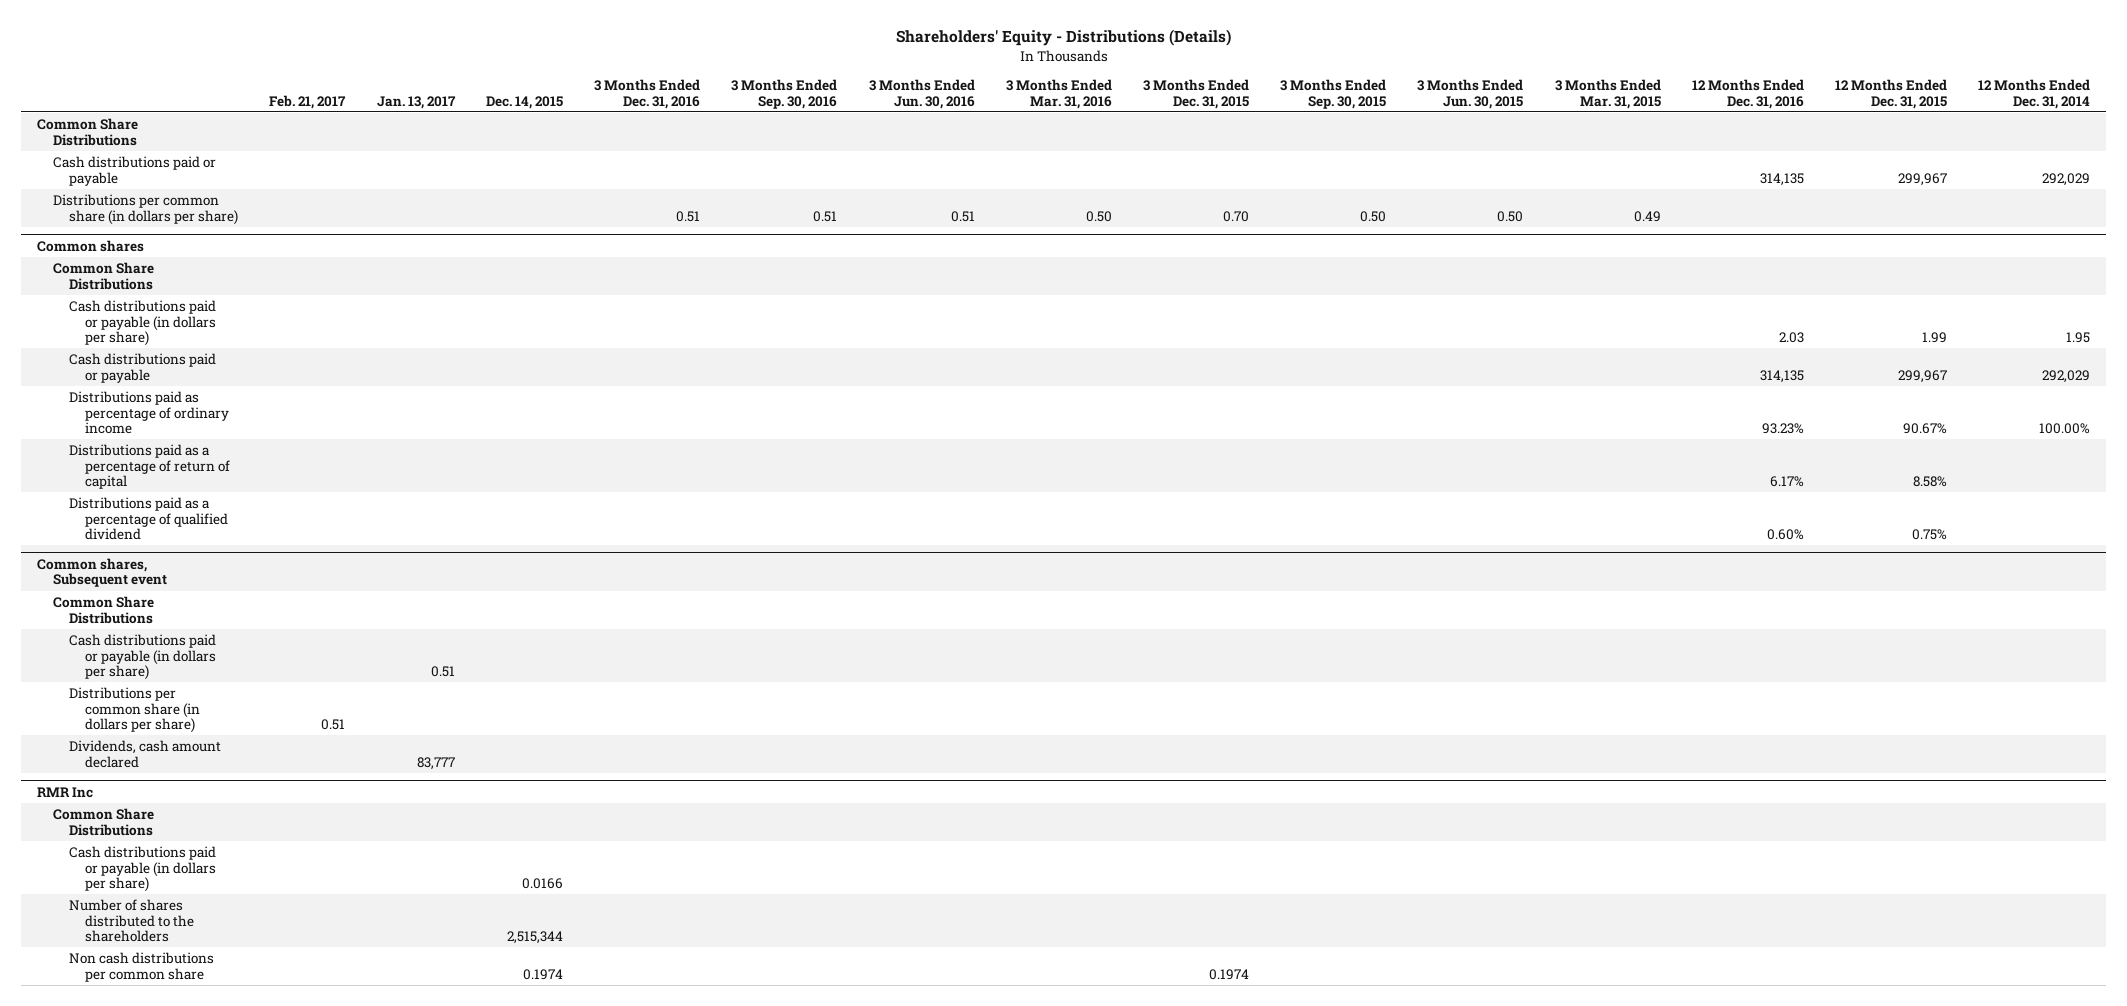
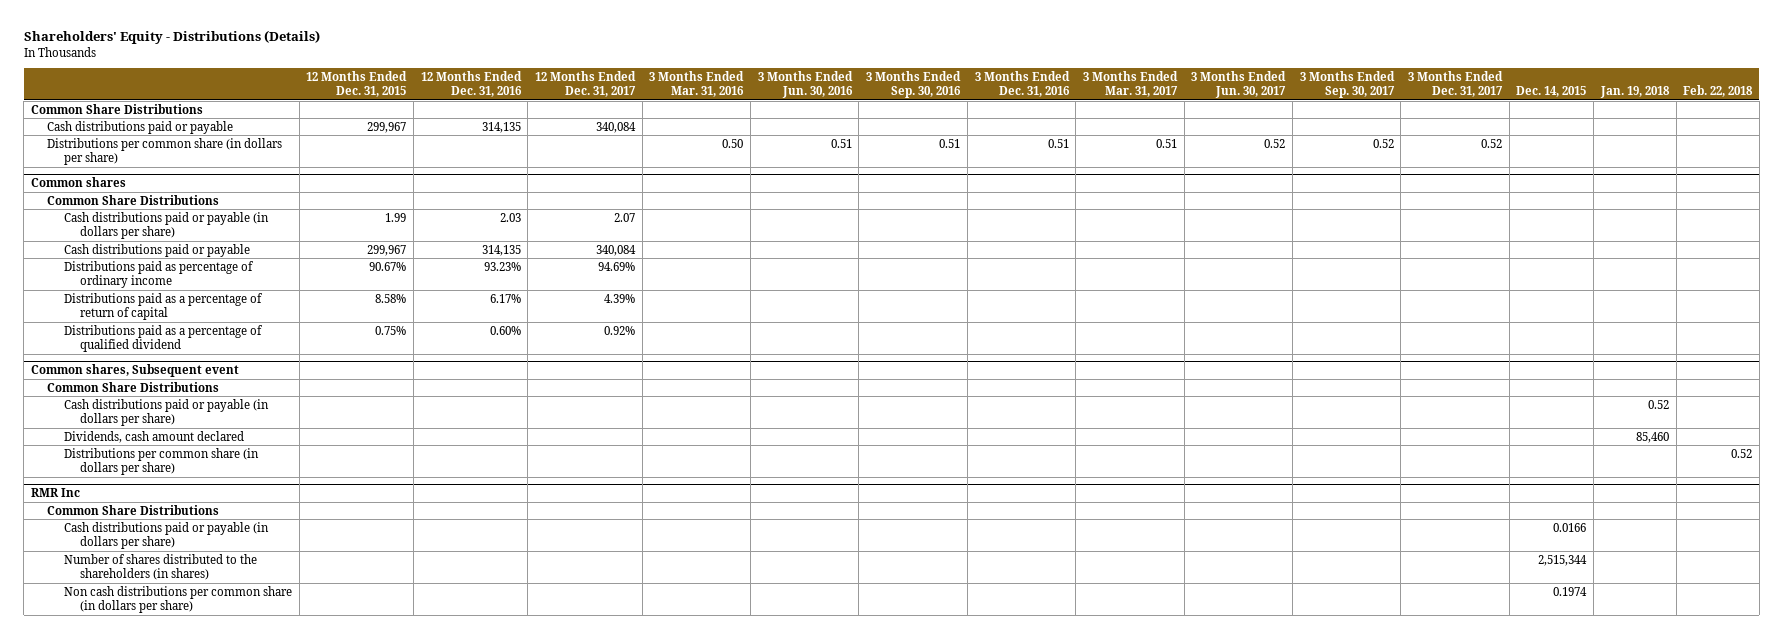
[269,94,347,109] Feb. 21, 2017 -> none
[376,95,456,109] Jan. 13, 2017 -> none
[1142,79,1249,109] 3 Months Ended Dec. 31, 2015 -> none
[1280,79,1387,109] 3 Months Ended Sep. 30, 2015 -> none
[1417,79,1524,109] 3 Months Ended Jun. 30, 2015 -> none
[1554,79,1661,109] 3 Months Ended Mar. 31, 2015 -> none
[1978,79,2091,109] 12 Months Ended Dec. 31, 2014 -> none
none -> [535,70,637,97] 12 Months Ended Dec. 31, 2017
none -> [1082,70,1178,97] 3 Months Ended Mar. 31, 2017
none -> [1191,70,1287,98] 3 Months Ended Jun. 30, 2017
none -> [1299,70,1395,98] 3 Months Ended Sep. 30, 2017
none -> [1408,70,1504,97] 3 Months Ended Dec. 31, 2017
none -> [1599,85,1670,98] Jan. 19, 2018
none -> [1683,84,1754,97] Feb. 22, 2018
[69,686,201,734] Distributions per common share (in dollars per share) -> [63,447,259,476] Distributions per common share (in dollars per share)
[69,898,195,943] Number of shares distributed to the shareholders -> [63,553,257,581] Number of shares distributed to the shareholders (in shares)
[69,951,215,982] Non cash distributions per common share -> [63,585,292,614] Non cash distributions per common share (in dollars per share)

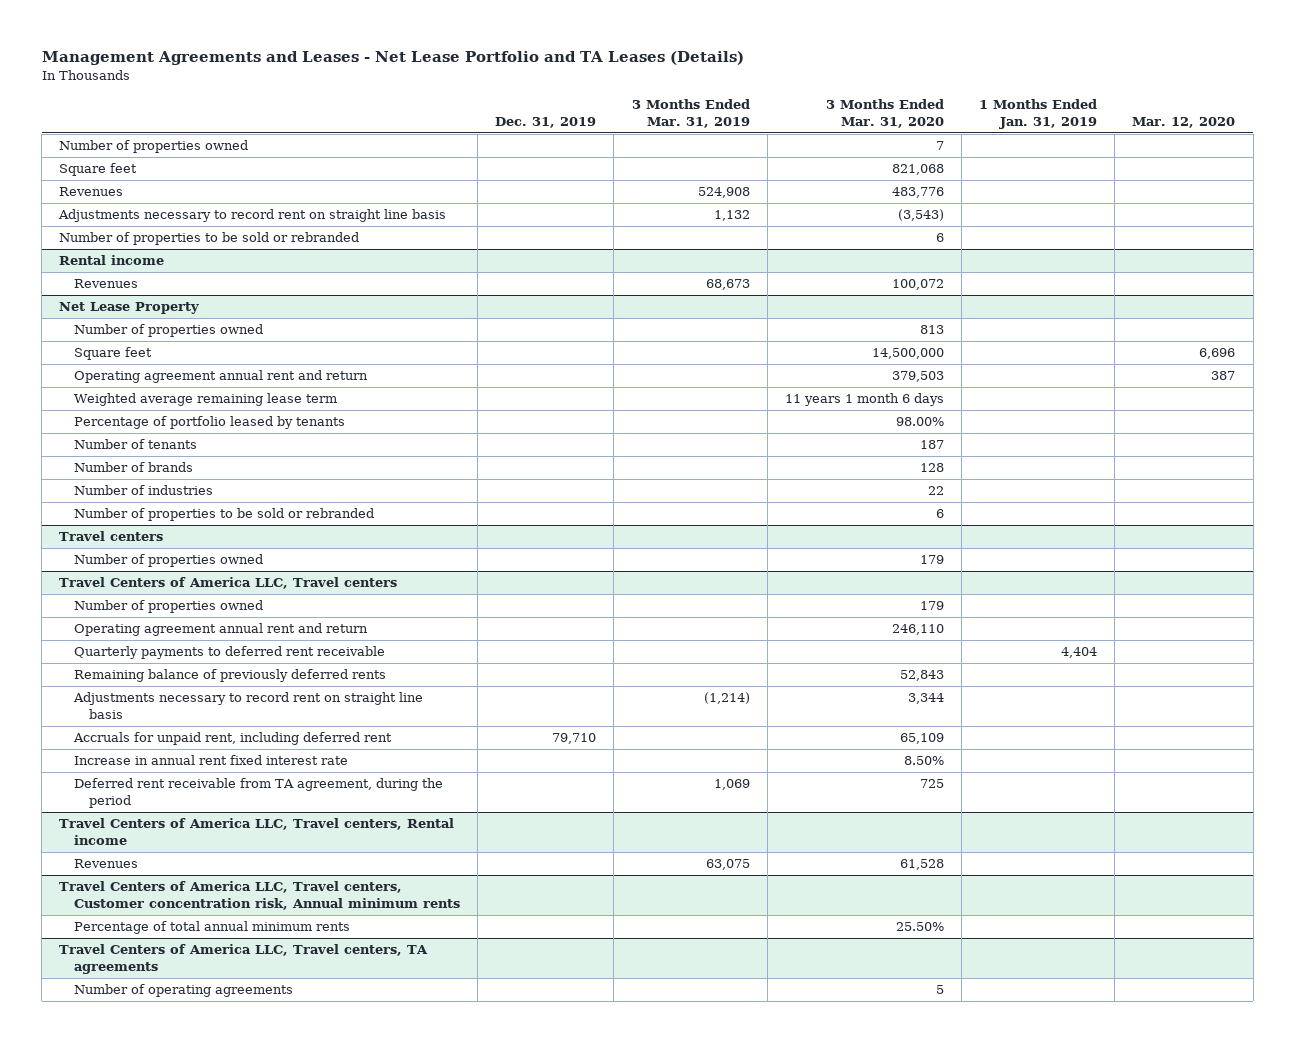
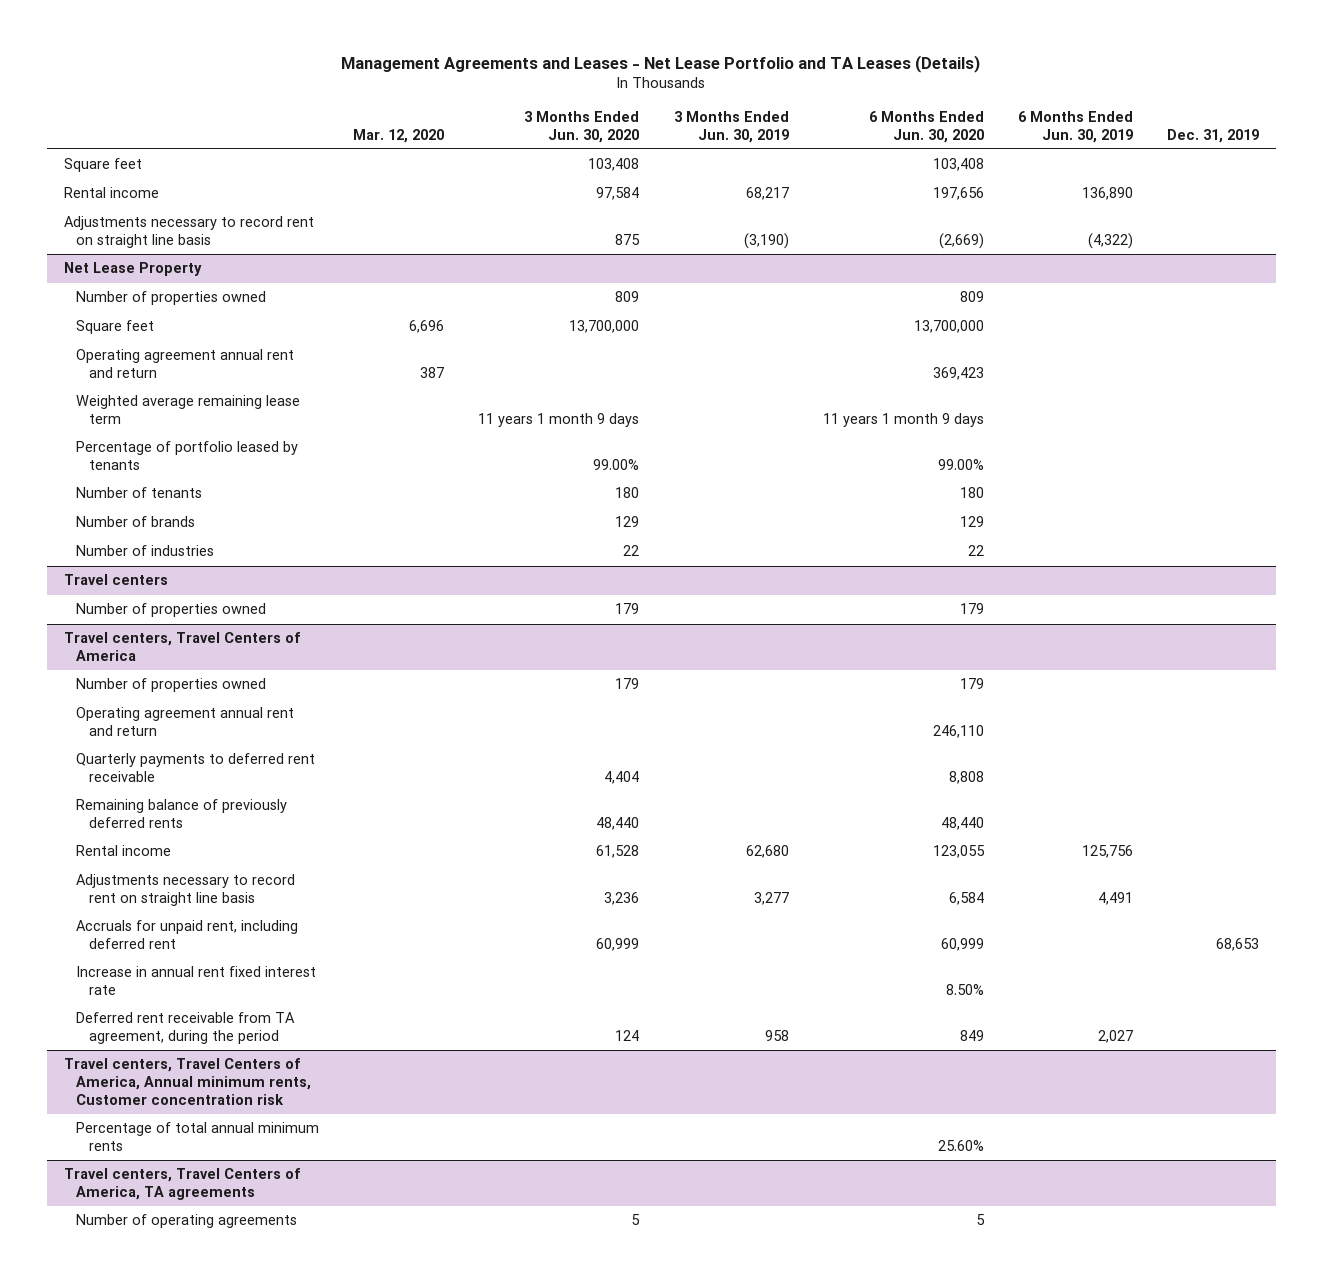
[631,99,750,129] 3 Months Ended Mar. 31, 2019 -> none
[825,99,944,129] 3 Months Ended Mar. 31, 2020 -> none
[979,99,1098,130] 1 Months Ended Jan. 31, 2019 -> none
none -> [524,110,640,143] 3 Months Ended Jun. 30, 2020
none -> [673,110,789,143] 3 Months Ended Jun. 30, 2019
none -> [868,110,984,143] 6 Months Ended Jun. 30, 2020
none -> [1017,110,1133,143] 6 Months Ended Jun. 30, 2019
[59,140,249,154] Number of properties owned -> none
[59,187,124,197] Revenues -> none
none -> [63,187,159,199] Rental income
[59,232,360,246] Number of properties to be sold or rebranded -> none
[59,255,165,266] Rental income -> none
[74,279,139,289] Revenues -> none
[74,508,375,522] Number of properties to be sold or rebranded -> none
[59,577,398,590] Travel Centers of America LLC, Travel centers -> [63,632,300,662] Travel centers, Travel Centers of America
none -> [76,845,172,857] Rental income
[552,733,597,745] 79,710 -> [1215,938,1259,952] 68,653
[59,818,455,846] Travel Centers of America LLC, Travel centers, Rental income -> none
[74,859,139,869] Revenues -> none
[59,881,461,911] Travel Centers of America LLC, Travel centers, Customer concentration risk, Annual minimum rents -> [63,1058,312,1105] Travel centers, Travel Centers of America, Annual minimum rents, Customer concentration risk
[59,944,429,975] Travel Centers of America LLC, Travel centers, TA agreements -> [63,1168,300,1201] Travel centers, Travel Centers of America, TA agreements

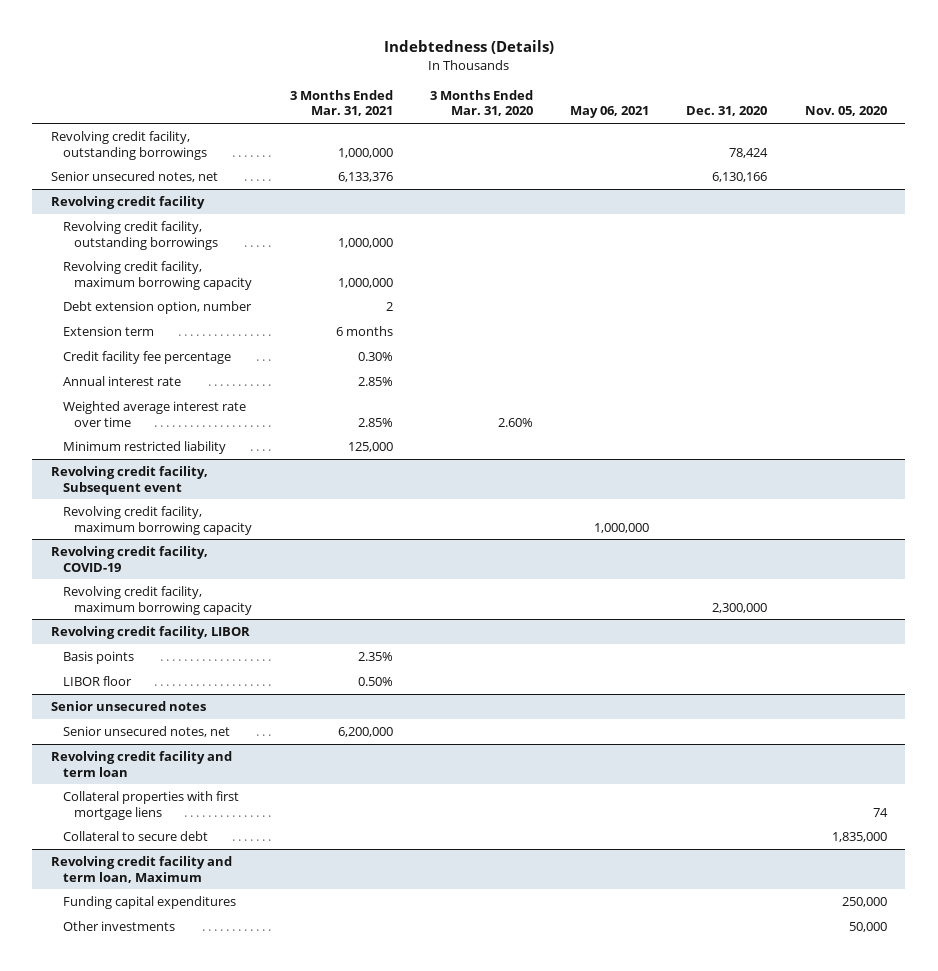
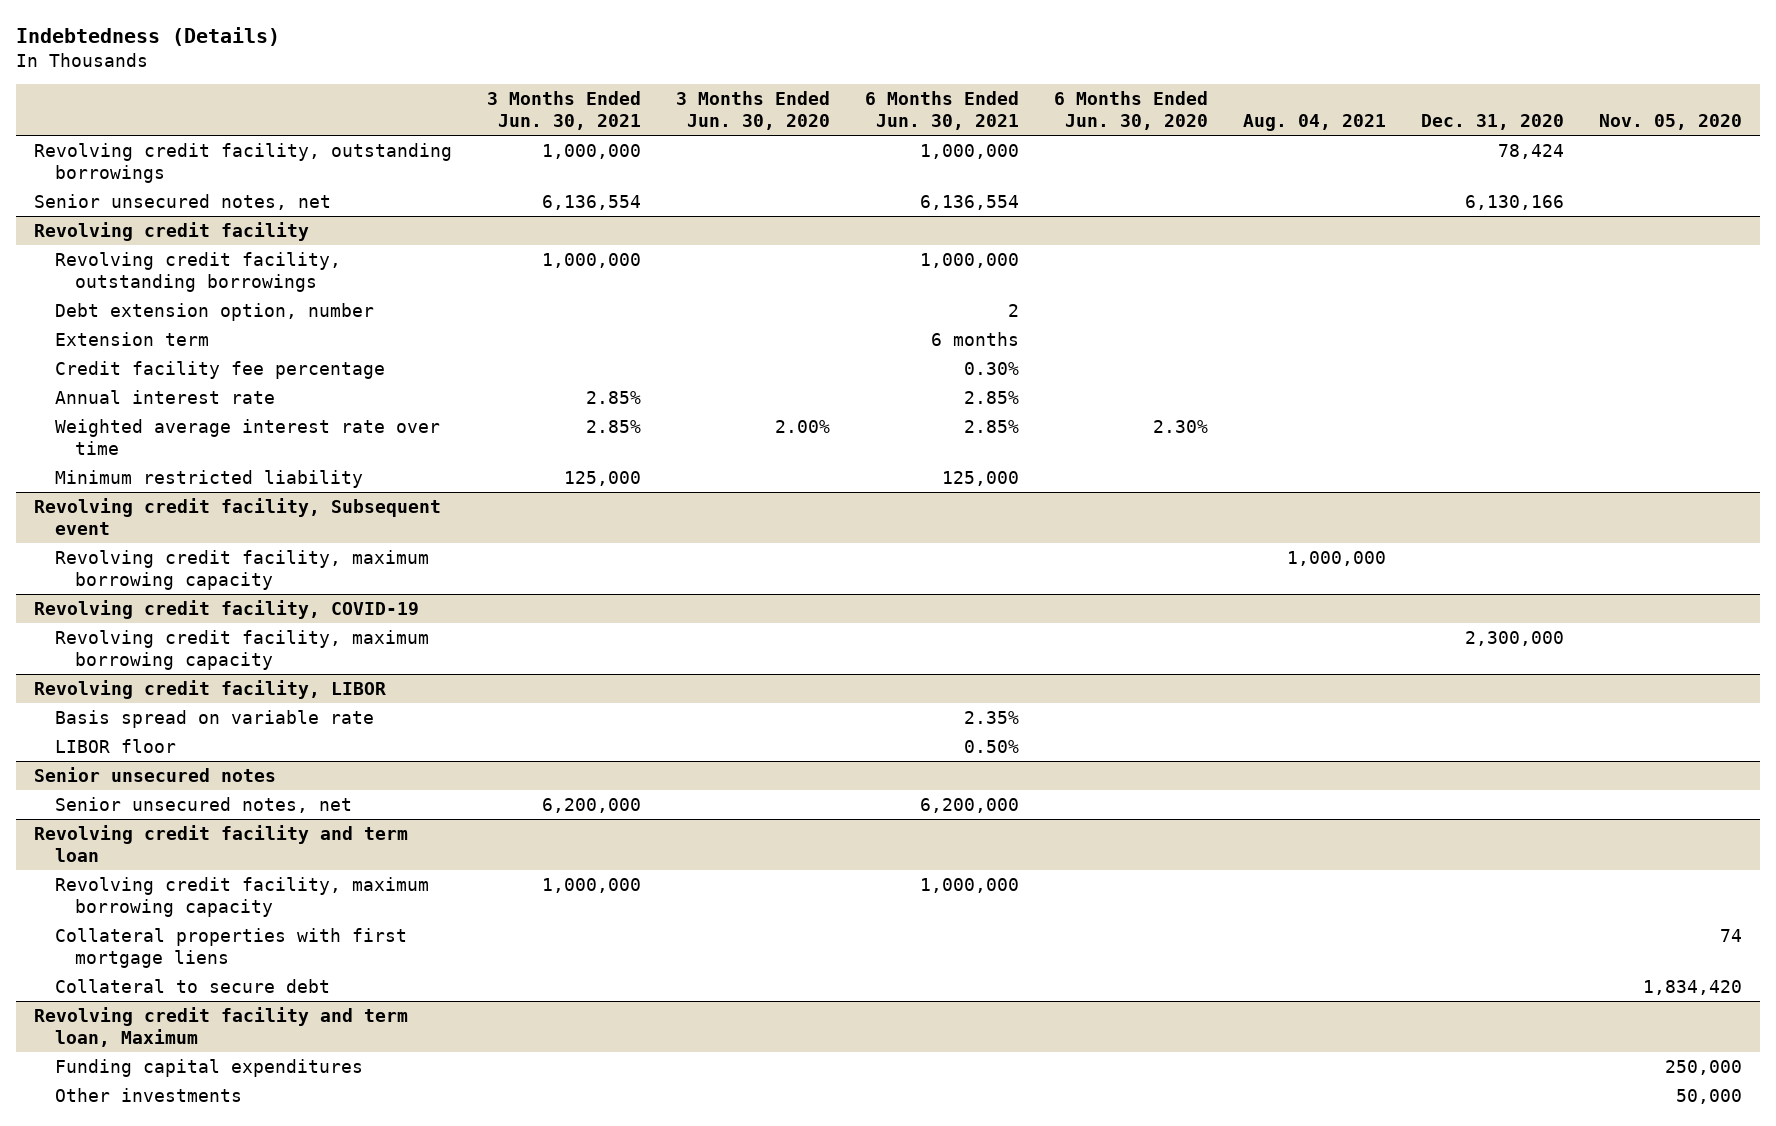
[289,89,393,117] 3 Months Ended Mar. 31, 2021 -> none
[429,89,533,117] 3 Months Ended Mar. 31, 2020 -> none
[570,106,650,119] May 06, 2021 -> none
none -> [486,91,641,130] 3 Months Ended Jun. 30, 2021
none -> [675,91,830,130] 3 Months Ended Jun. 30, 2020
none -> [864,91,1019,130] 6 Months Ended Jun. 30, 2021
none -> [1054,91,1209,130] 6 Months Ended Jun. 30, 2020
none -> [1243,113,1387,131] Aug. 04, 2021
[62,261,253,290] Revolving credit facility, maximum borrowing capacity -> none
[62,651,134,665] Basis points -> [54,709,374,728] Basis spread on variable rate
none -> [54,876,429,917] Revolving credit facility, maximum borrowing capacity
[831,832,887,843] 1,835,000 -> [1643,979,1743,995] 1,834,420

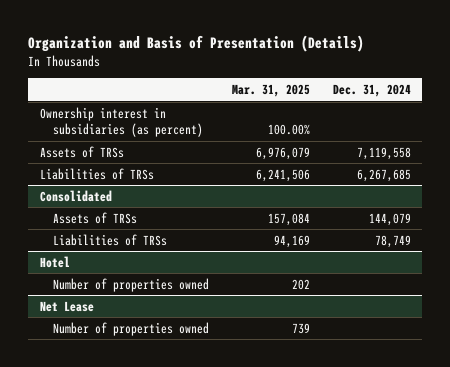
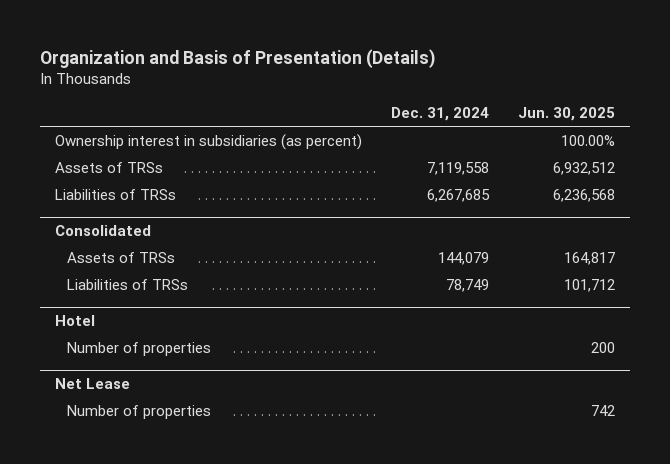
[231,83,310,97] Mar. 31, 2025 -> none
none -> [518,107,616,122] Jun. 30, 2025
[53,277,210,292] Number of properties owned -> [66,341,211,356] Number of properties
[53,321,210,336] Number of properties owned -> [66,404,211,419] Number of properties

